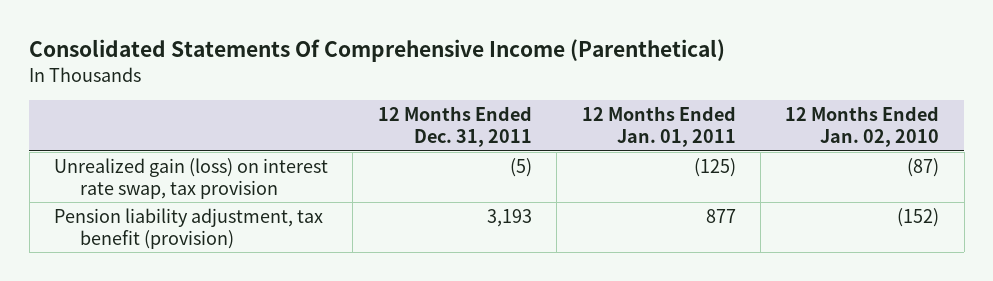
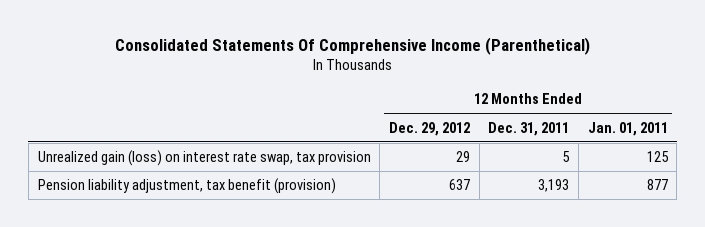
[785,106,940,147] 12 Months Ended Jan. 02, 2010 -> none
none -> [388,121,470,136] Dec. 29, 2012
[509,158,532,178] (5) -> [562,151,571,163] 5
[693,158,736,178] (125) -> [646,151,669,163] 125

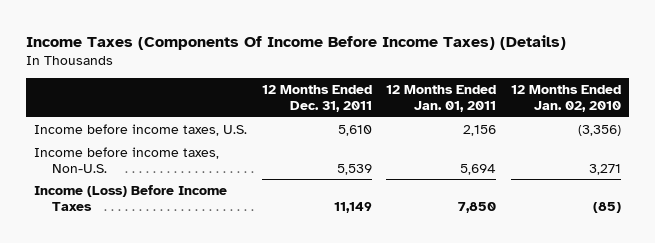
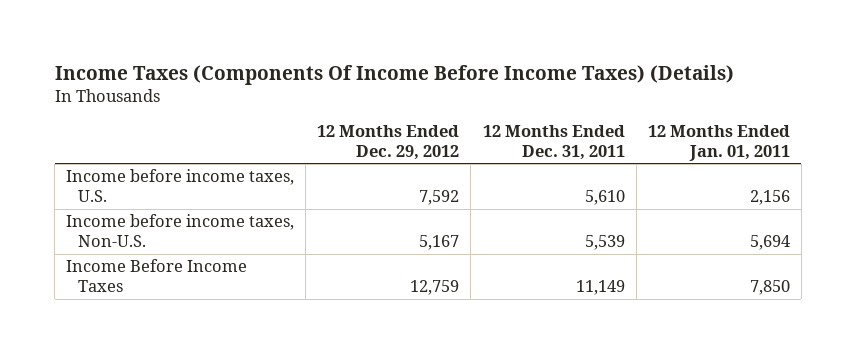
[511,85,622,112] 12 Months Ended Jan. 02, 2010 -> none
none -> [317,125,460,160] 12 Months Ended Dec. 29, 2012
[33,184,227,211] Income (Loss) Before Income Taxes -> [66,259,248,293] Income Before Income Taxes

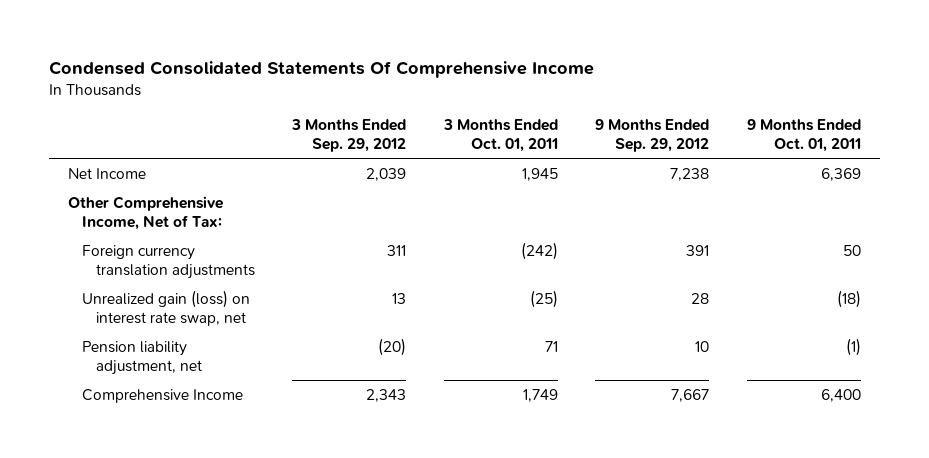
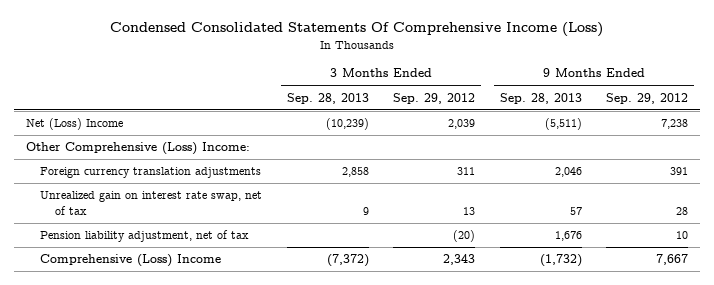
[49,60,595,78] Condensed Consolidated Statements Of Comprehensive Income -> [110,22,604,38] Condensed Consolidated Statements Of Comprehensive Income (Loss)
[442,119,558,153] 3 Months Ended Oct. 01, 2011 -> none
[746,119,861,153] 9 Months Ended Oct. 01, 2011 -> none
none -> [286,92,369,104] Sep. 28, 2013
none -> [499,92,582,104] Sep. 28, 2013
[67,167,146,179] Net Income -> [25,118,123,131] Net (Loss) Income
[67,195,223,230] Other Comprehensive Income, Net of Tax: -> [25,142,250,156] Other Comprehensive (Loss) Income:
[81,289,250,326] Unrealized gain (loss) on interest rate swap, net -> [40,191,263,215] Unrealized gain on interest rate swap, net of tax
[81,340,202,375] Pension liability adjustment, net -> [40,230,250,243] Pension liability adjustment, net of tax
[81,388,243,403] Comprehensive Income -> [40,254,222,268] Comprehensive (Loss) Income

